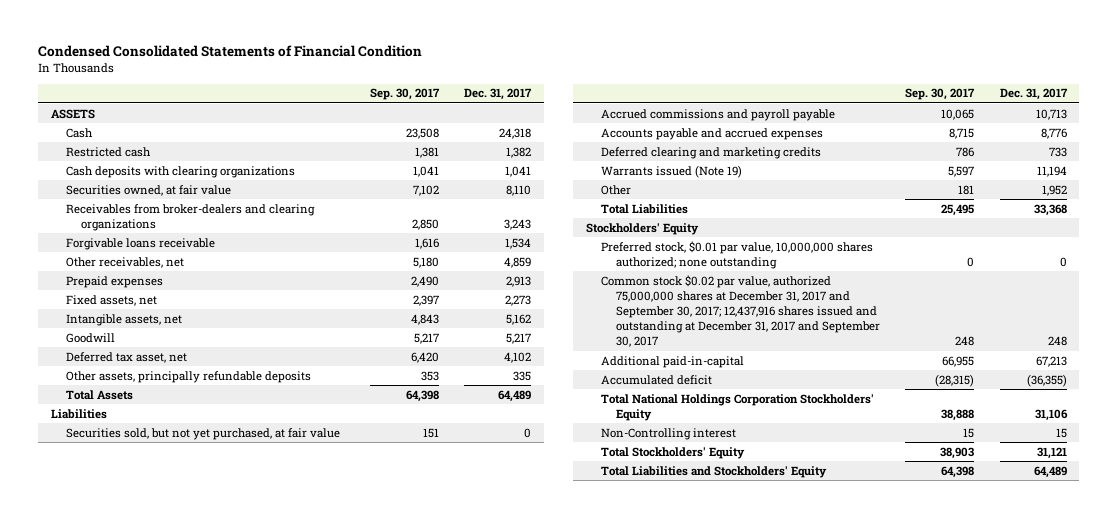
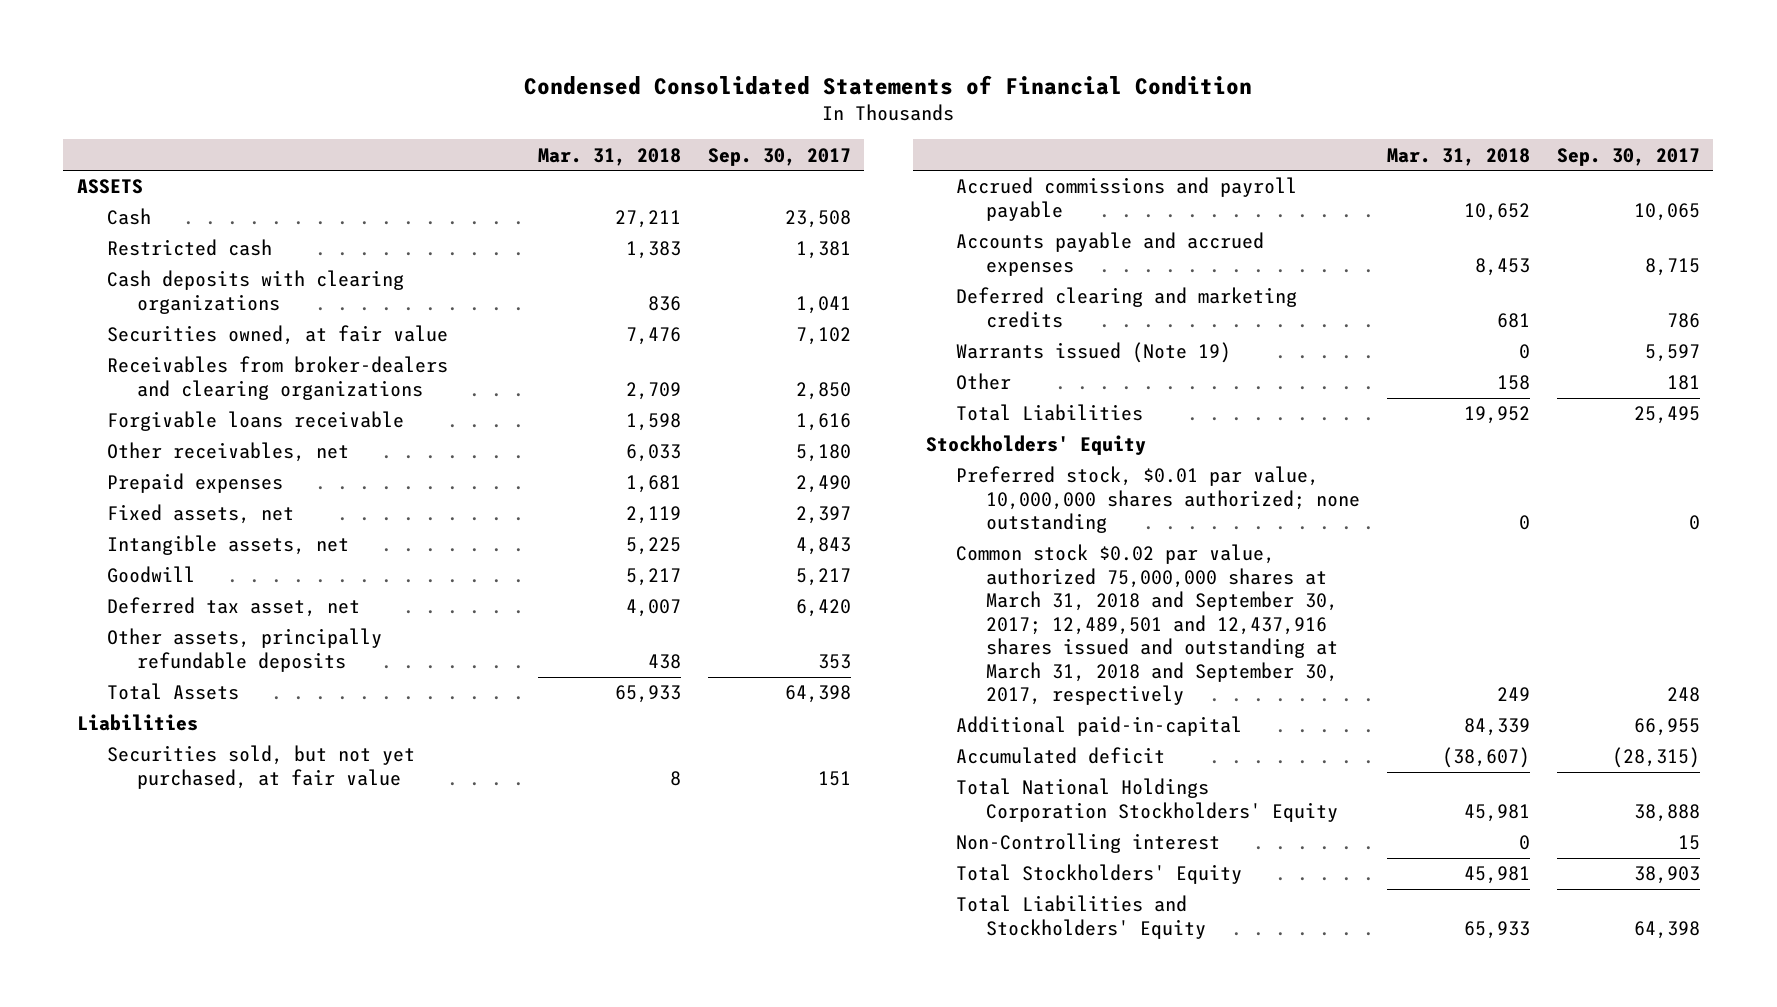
[464,88,533,101] Dec. 31, 2017 -> none
none -> [537,147,681,166] Mar. 31, 2018
[600,274,880,348] Common stock $0.02 par value, authorized 75,000,000 shares at December 31, 2017 and September 30, 2017; 12,437,916 shares issued and outstanding at December 31, 2017 and September 30, 2017 -> [956,544,1339,705] Common stock $0.02 par value, authorized 75,000,000 shares at March 31, 2018 and September 30, 2017; 12,489,501 and 12,437,916 shares issued and outstanding at March 31, 2018 and September 30, 2017, respectively

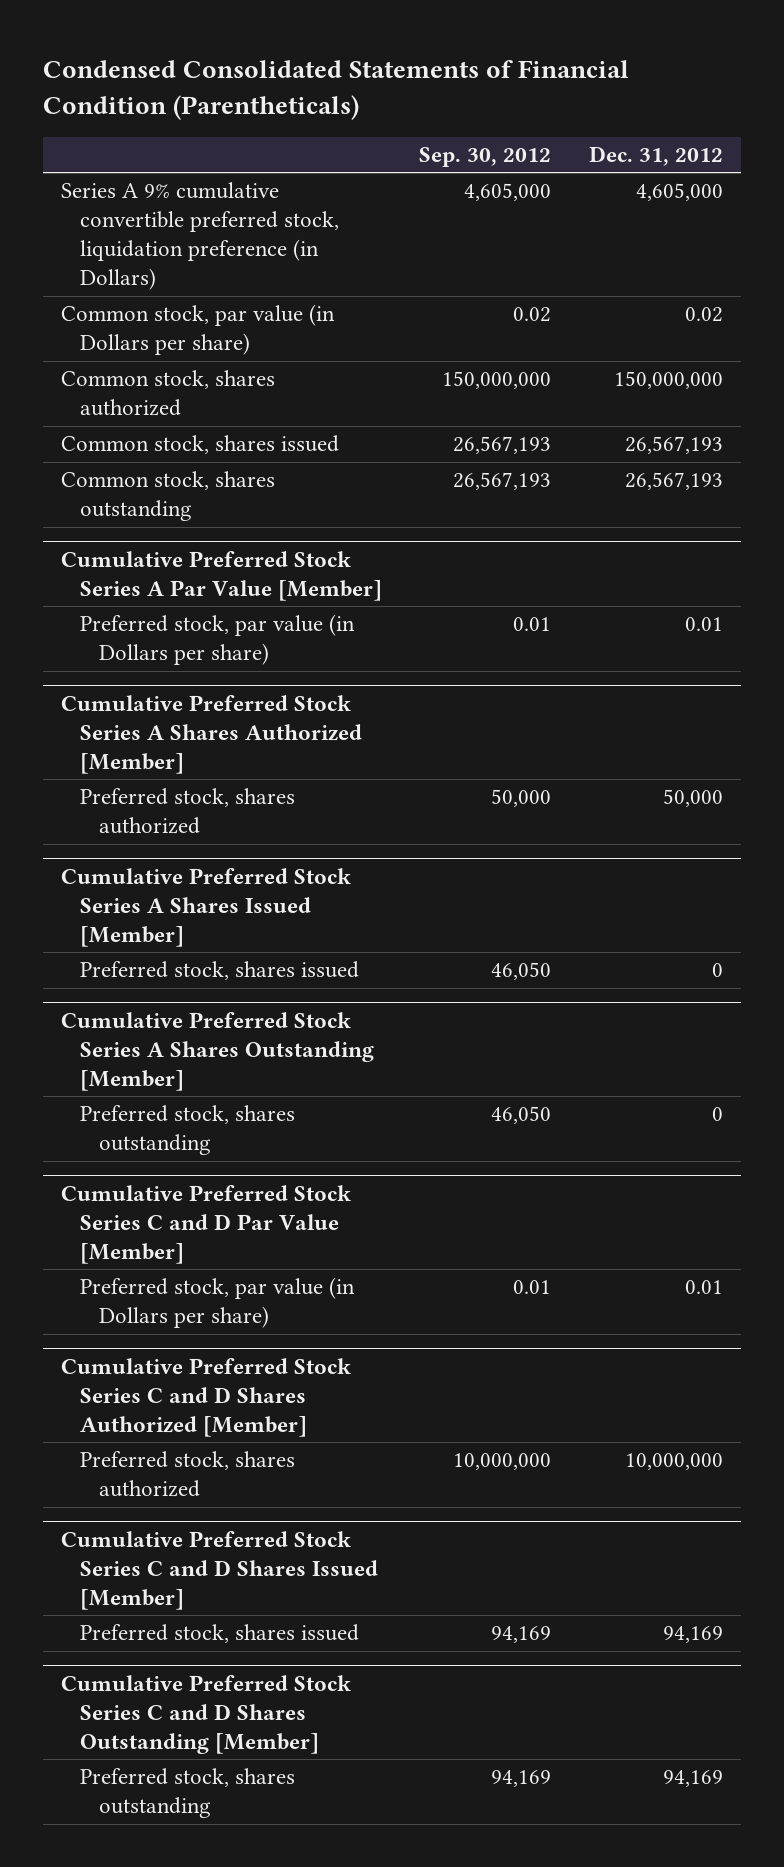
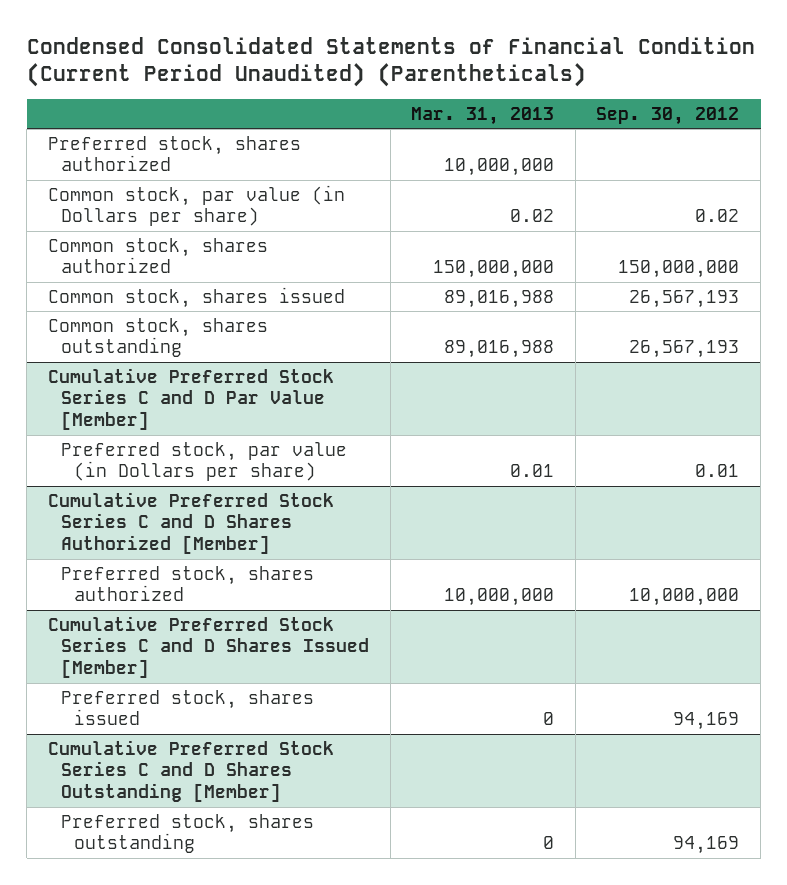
[42,60,629,120] Condensed Consolidated Statements of Financial Condition (Parentheticals) -> [26,37,755,88] Condensed Consolidated Statements of Financial Condition (Current Period Unaudited) (Parentheticals)
[588,145,723,166] Dec. 31, 2012 -> none
none -> [411,106,555,125] Mar. 31, 2013
[61,182,339,291] Series A 9% cumulative convertible preferred stock, liquidation preference (in Dollars) -> none
none -> [47,135,301,172] Preferred stock, shares authorized
[61,550,382,601] Cumulative Preferred Stock Series A Par Value [Member] -> none
[79,614,355,666] Preferred stock, par value (in Dollars per share) -> none
[61,694,362,774] Cumulative Preferred Stock Series A Shares Authorized [Member] -> none
[79,788,295,835] Preferred stock, shares authorized -> none
[61,867,352,947] Cumulative Preferred Stock Series A Shares Issued [Member] -> none
[79,961,359,981] Preferred stock, shares issued -> none
[61,1011,374,1091] Cumulative Preferred Stock Series A Shares Outstanding [Member] -> none
[79,1105,295,1156] Preferred stock, shares outstanding -> none

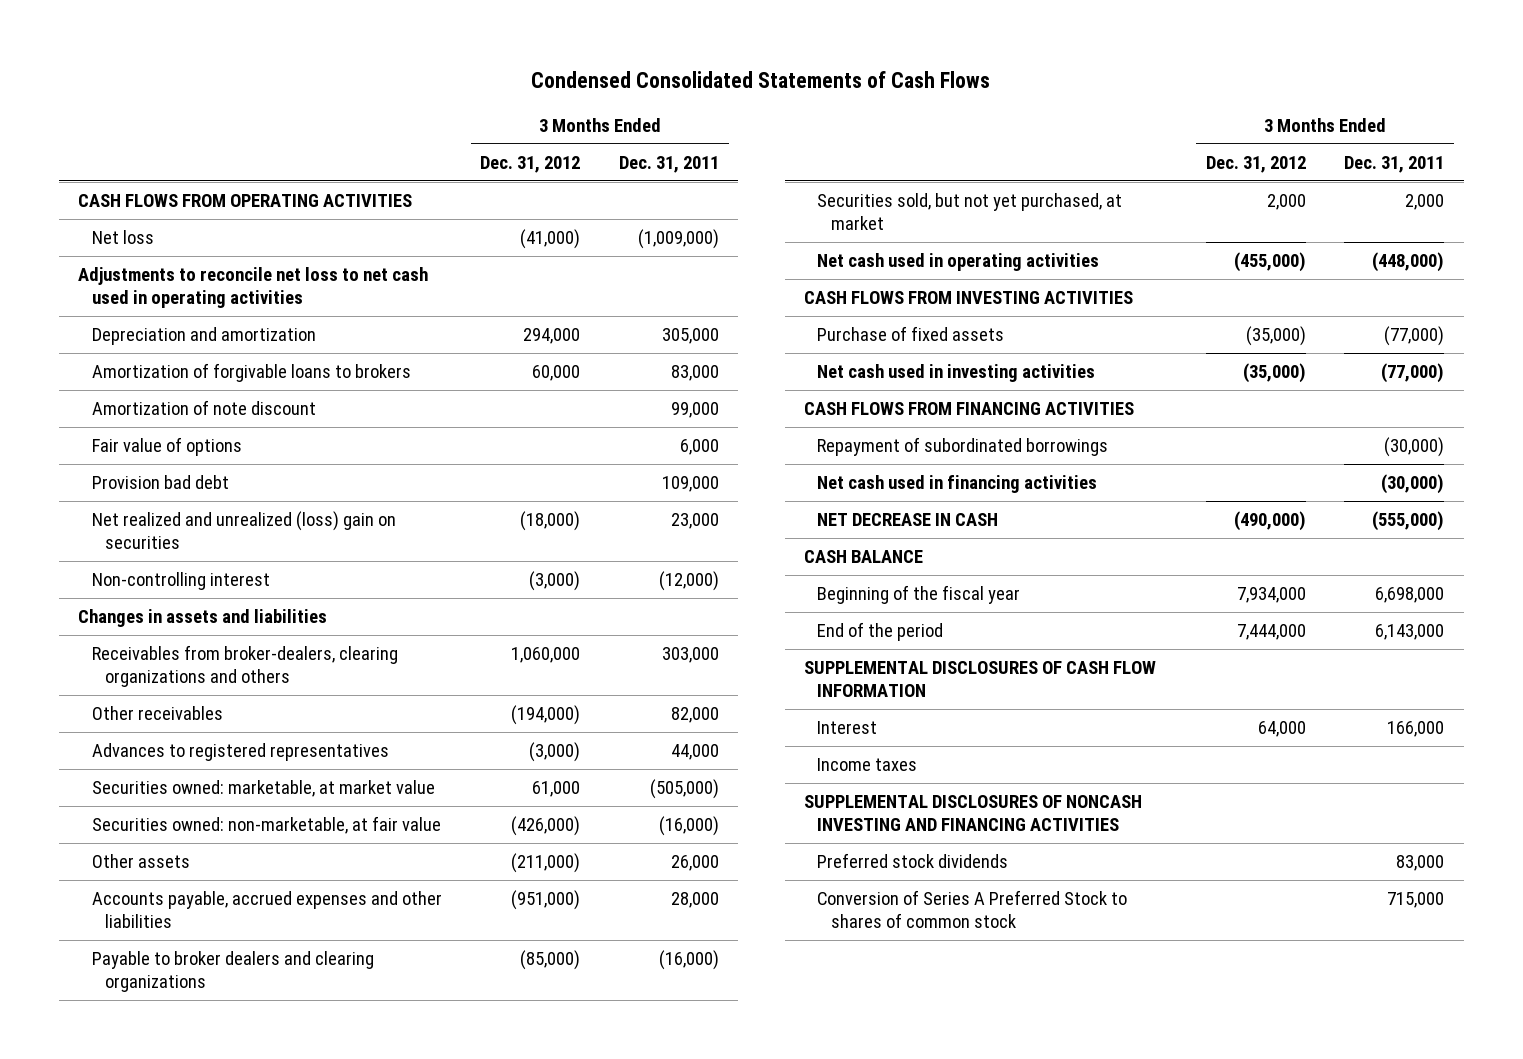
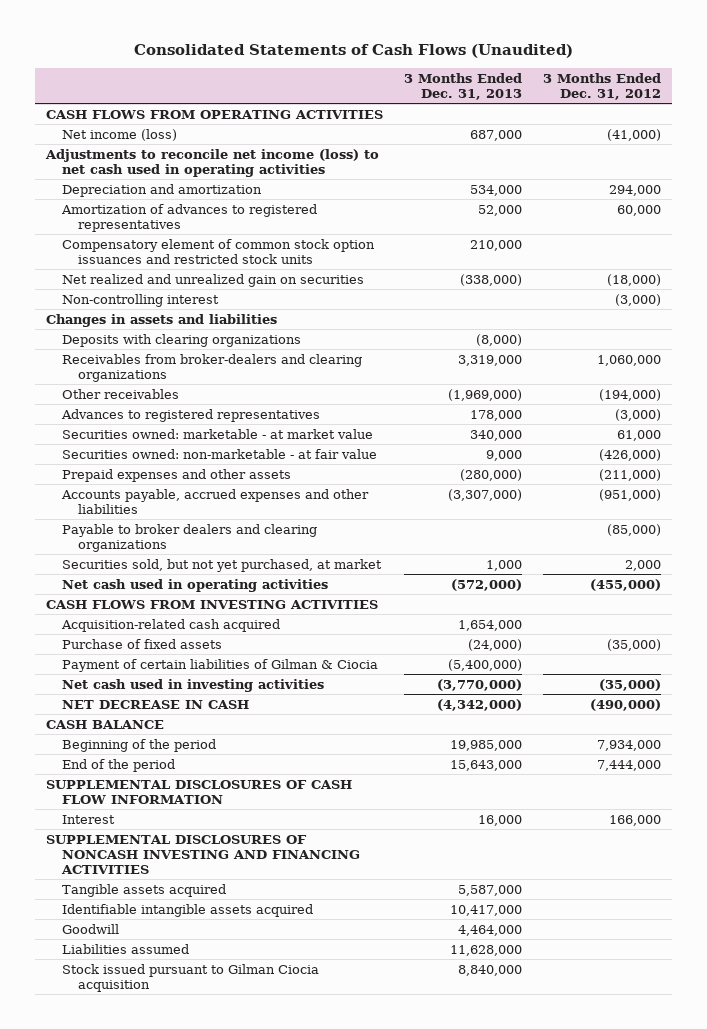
[531,71,991,89] Condensed Consolidated Statements of Cash Flows -> [133,44,573,59] Consolidated Statements of Cash Flows (Unaudited)
[618,155,719,173] Dec. 31, 2011 -> none
none -> [404,72,523,100] 3 Months Ended Dec. 31, 2013
[91,230,154,245] Net loss -> [61,128,177,141] Net income (loss)
[78,267,429,308] Adjustments to reconcile net loss to net cash used in operating activities -> [44,148,379,177] Adjustments to reconcile net income (loss) to net cash used in operating activities
[91,363,411,383] Amortization of forgivable loans to brokers -> none
[91,400,316,416] Amortization of note discount -> none
[91,437,242,457] Fair value of options -> none
[91,475,229,490] Provision bad debt -> none
none -> [60,203,317,232] Amortization of advances to registered representatives
none -> [61,238,375,264] Compensatory element of common stock option issuances and restricted stock units
[91,511,396,549] Net realized and unrealized (loss) gain on securities -> [61,273,364,287] Net realized and unrealized gain on securities
none -> [61,333,301,347] Deposits with clearing organizations
[91,645,398,687] Receivables from broker-dealers, clearing organizations and others -> [61,353,362,382] Receivables from broker-dealers and clearing organizations
[91,780,435,798] Securities owned: marketable, at market value -> [61,428,373,439] Securities owned: marketable - at market value
[91,816,441,835] Securities owned: non-marketable, at fair value -> [61,448,377,459] Securities owned: non-marketable - at fair value
[91,854,190,869] Other assets -> [61,468,291,482] Prepaid expenses and other assets
none -> [60,618,280,632] Acquisition-related cash acquired
none -> [61,658,378,672] Payment of certain liabilities of Gilman & Ciocia
[804,402,1135,416] CASH FLOWS FROM FINANCING ACTIVITIES -> none
[817,437,1109,457] Repayment of subordinated borrowings -> none
[817,475,1098,494] Net cash used in financing activities -> none
[817,585,1021,605] Beginning of the fiscal year -> [61,738,216,752] Beginning of the period
[817,758,918,772] Income taxes -> none
[1257,721,1306,738] 64,000 -> [609,814,662,826] 166,000
[817,853,1009,869] Preferred stock dividends -> none
[817,890,1128,928] Conversion of Series A Preferred Stock to shares of common stock -> none
none -> [61,883,226,897] Tangible assets acquired
none -> [61,903,313,917] Identifiable intangible assets acquired
none -> [61,923,119,934] Goodwill
none -> [61,943,189,954] Liabilities assumed
none -> [61,963,319,992] Stock issued pursuant to Gilman Ciocia acquisition

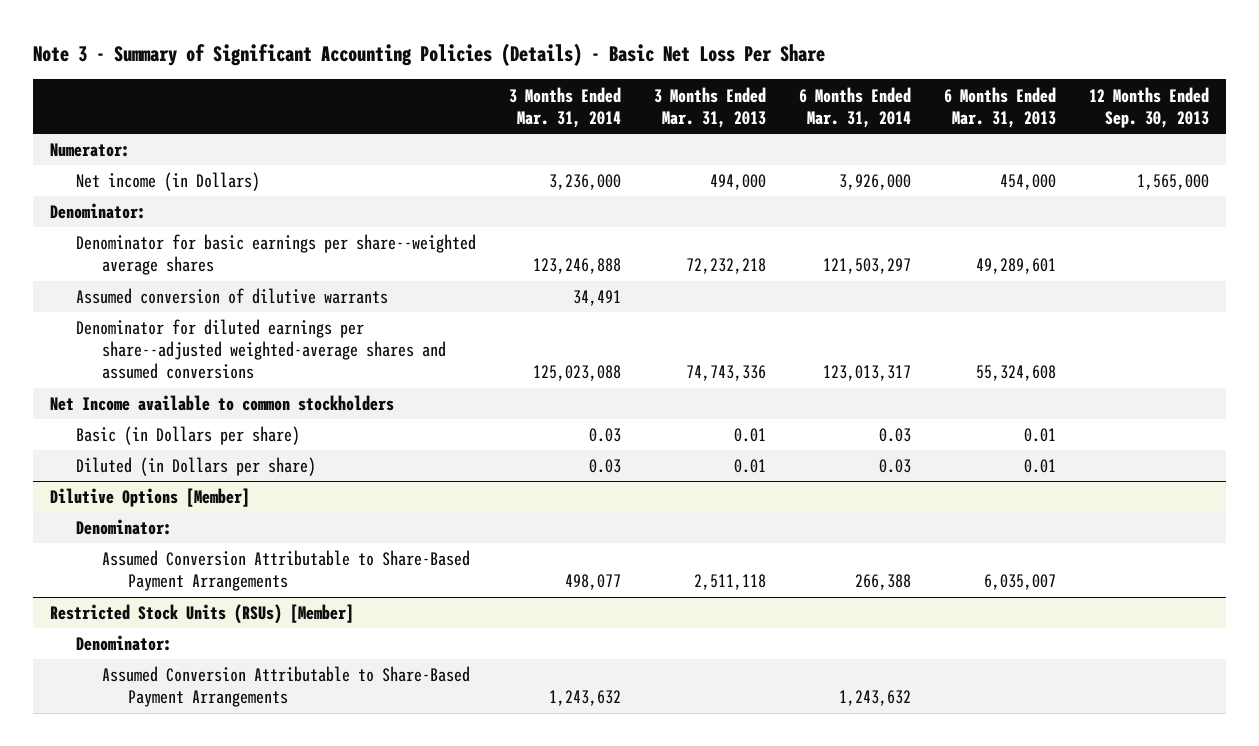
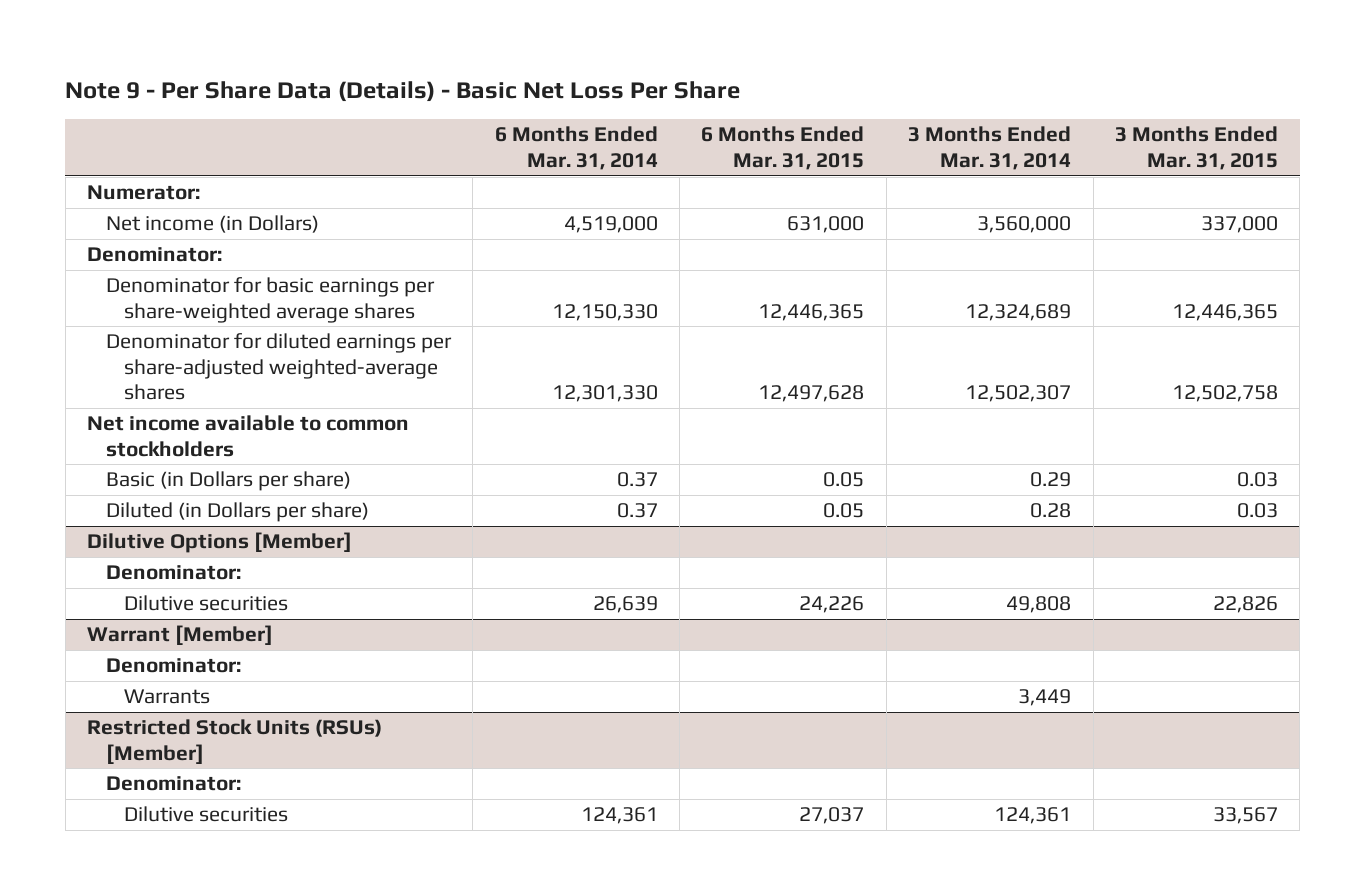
[33,43,826,67] Note 3 - Summary of Significant Accounting Policies (Details) - Basic Net Loss Per Share -> [65,80,741,102] Note 9 - Per Share Data (Details) - Basic Net Loss Per Share
[653,86,766,128] 3 Months Ended Mar. 31, 2013 -> none
[944,86,1057,128] 6 Months Ended Mar. 31, 2013 -> none
[1089,86,1210,128] 12 Months Ended Sep. 30, 2013 -> none
none -> [701,126,865,170] 6 Months Ended Mar. 31, 2015
none -> [1115,126,1279,170] 3 Months Ended Mar. 31, 2015
[548,174,621,191] 3,236,000 -> [977,216,1072,234] 3,560,000
[839,174,912,191] 3,926,000 -> [563,216,658,234] 4,519,000
[75,288,388,305] Assumed conversion of dilutive warrants -> none
[75,234,476,276] Denominator for basic earnings per share--weighted average shares -> [105,277,435,323] Denominator for basic earnings per share-weighted average shares
[532,258,621,275] 123,246,888 -> [965,303,1072,321] 12,324,689
[823,258,912,275] 121,503,297 -> [551,303,658,321] 12,150,330
[75,319,446,380] Denominator for diluted earnings per share--adjusted weighted-average shares and assumed conversions -> [105,333,452,401] Denominator for diluted earnings per share-adjusted weighted-average shares
[532,365,621,382] 125,023,088 -> [965,385,1072,403] 12,502,307
[823,365,912,382] 123,013,317 -> [551,385,658,403] 12,301,330
[49,395,394,412] Net Income available to common stockholders -> [87,415,410,457] Net income available to common stockholders
[588,428,621,443] 0.03 -> [1030,472,1072,488] 0.29
[879,428,912,443] 0.03 -> [616,472,658,488] 0.37
[588,459,621,474] 0.03 -> [1030,503,1072,519] 0.28
[879,459,912,474] 0.03 -> [616,503,658,519] 0.37
[101,550,470,592] Assumed Conversion Attributable to Share-Based Payment Arrangements -> none
none -> [124,595,289,612] Dilutive securities
none -> [87,625,274,646] Warrant [Member]
none -> [105,658,241,674] Denominator:
none -> [124,689,211,705] Warrants
[101,666,470,708] Assumed Conversion Attributable to Share-Based Payment Arrangements -> none
none -> [124,806,289,823] Dilutive securities

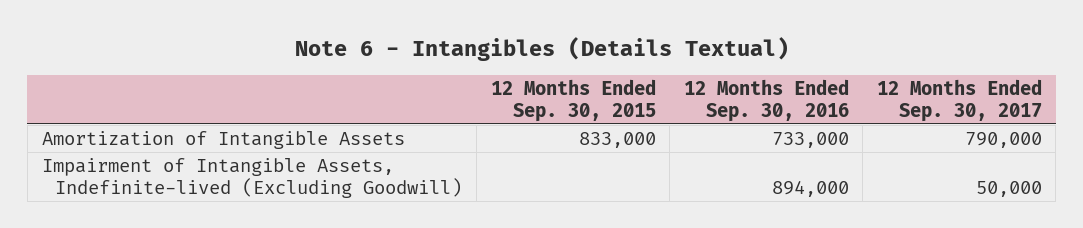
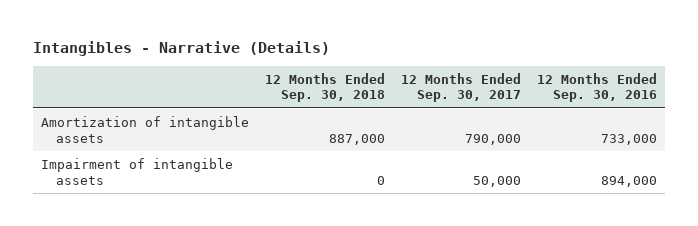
[294,37,789,62] Note 6 - Intangibles (Details Textual) -> [32,40,330,56] Intangibles - Narrative (Details)
[490,79,656,122] 12 Months Ended Sep. 30, 2015 -> none
none -> [264,72,385,103] 12 Months Ended Sep. 30, 2018
[41,131,405,150] Amortization of Intangible Assets -> [40,115,249,143] Amortization of intangible assets
[41,158,463,198] Impairment of Intangible Assets, Indefinite-lived (Excluding Goodwill) -> [40,157,233,185] Impairment of intangible assets

